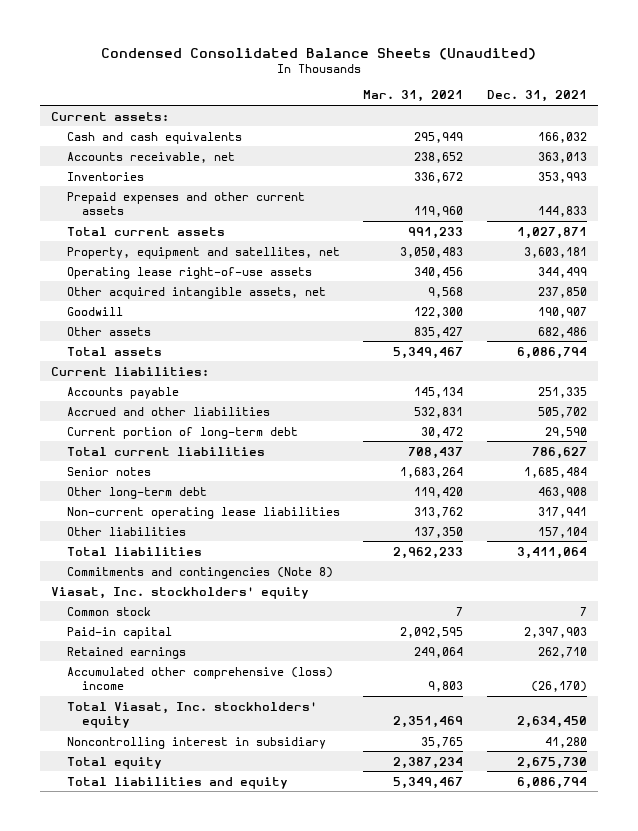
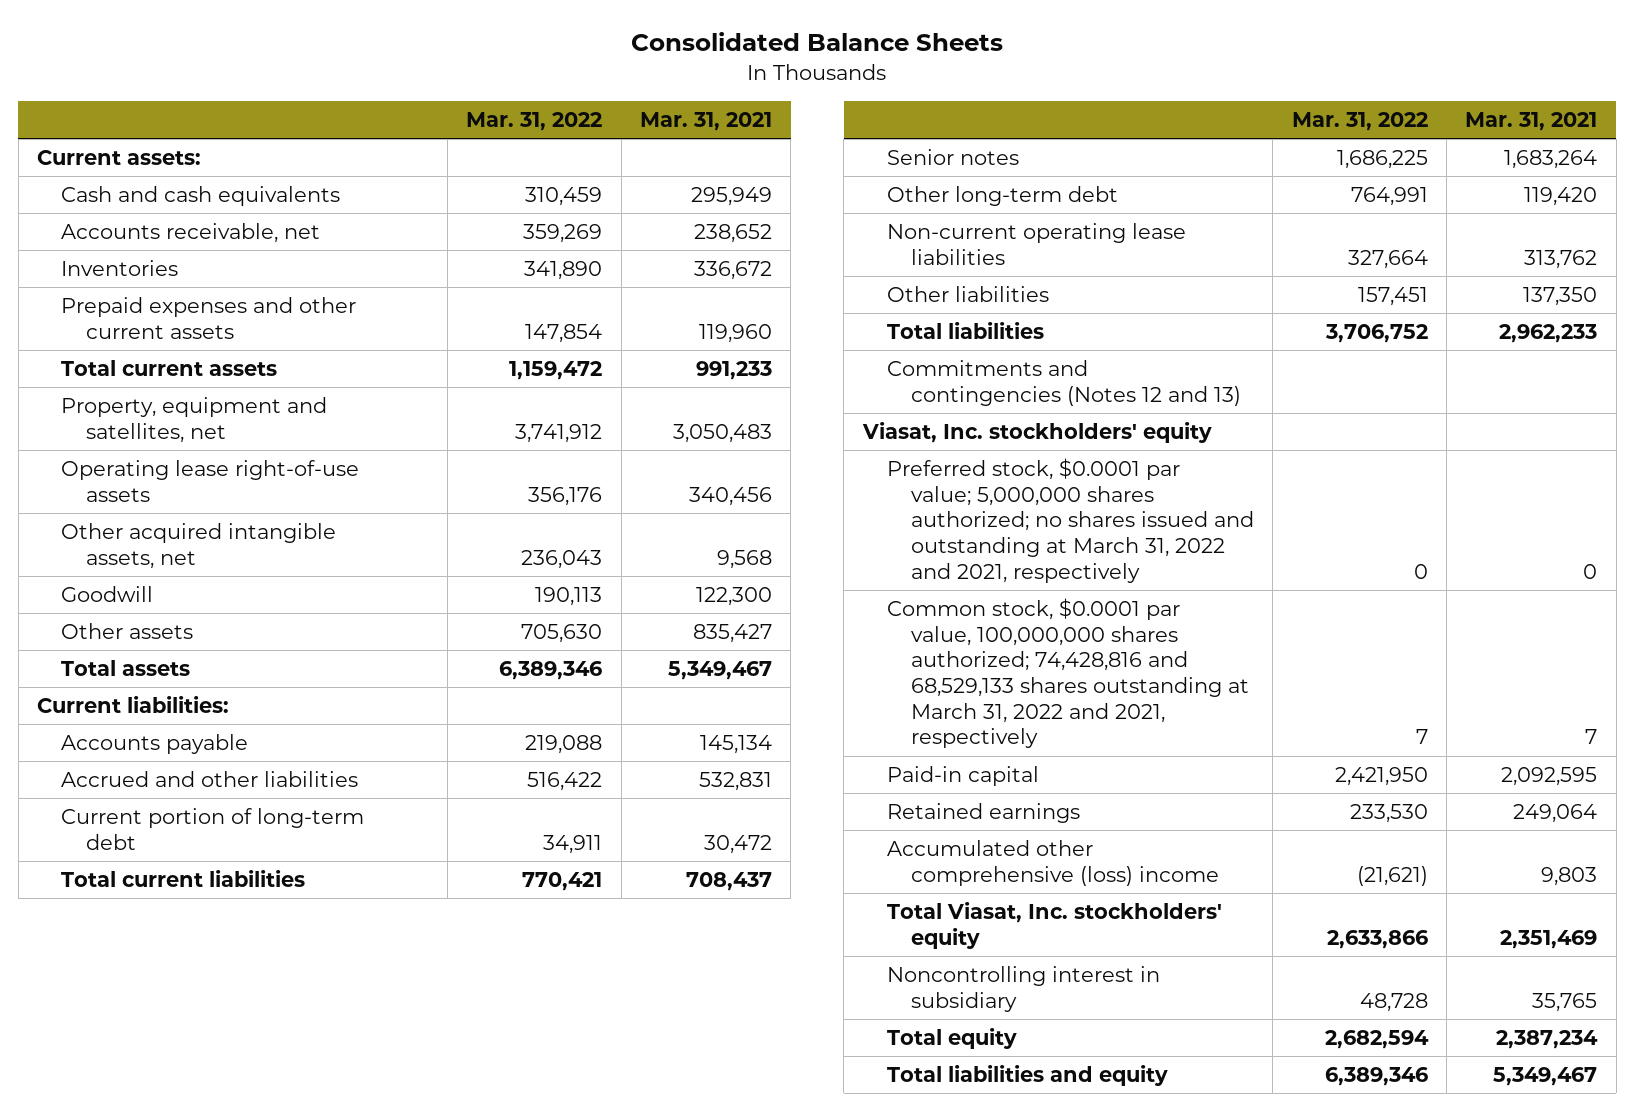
[100,47,536,60] Condensed Consolidated Balance Sheets (Unaudited) -> [631,32,1004,52] Consolidated Balance Sheets
[486,90,587,103] Dec. 31, 2021 -> none
none -> [466,112,603,132] Mar. 31, 2022
[66,566,333,579] Commitments and contingencies (Note 8) -> [886,360,1242,406] Commitments and contingencies (Notes 12 and 13)
none -> [886,458,1255,583] Preferred stock, $0.0001 par value; 5,000,000 shares authorized; no shares issued and outstanding at March 31, 2022 and 2021, respectively
[66,606,151,616] Common stock -> [886,598,1250,749] Common stock, $0.0001 par value, 100,000,000 shares authorized; 74,428,816 and 68,529,133 shares outstanding at March 31, 2022 and 2021, respectively

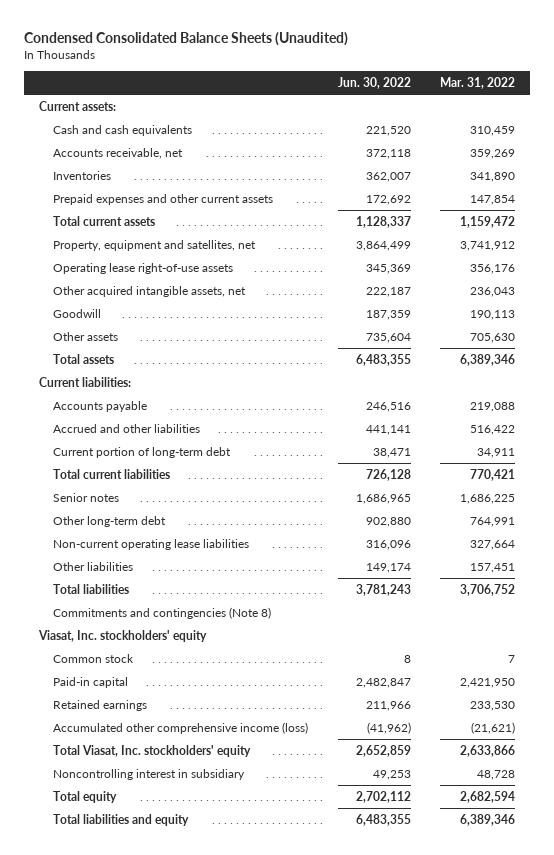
[631,32,1004,52] Consolidated Balance Sheets -> [24,31,349,46] Condensed Consolidated Balance Sheets (Unaudited)
[639,112,772,132] Mar. 31, 2021 -> none
none -> [337,77,411,90] Jun. 30, 2022
[886,360,1242,406] Commitments and contingencies (Notes 12 and 13) -> [52,606,271,619] Commitments and contingencies (Note 8)
[886,458,1255,583] Preferred stock, $0.0001 par value; 5,000,000 shares authorized; no shares issued and outstanding at March 31, 2022 and 2021, respectively -> none
[886,598,1250,749] Common stock, $0.0001 par value, 100,000,000 shares authorized; 74,428,816 and 68,529,133 shares outstanding at March 31, 2022 and 2021, respectively -> [52,653,134,663] Common stock
[886,840,1220,886] Accumulated other comprehensive (loss) income -> [52,721,308,734] Accumulated other comprehensive income (loss)

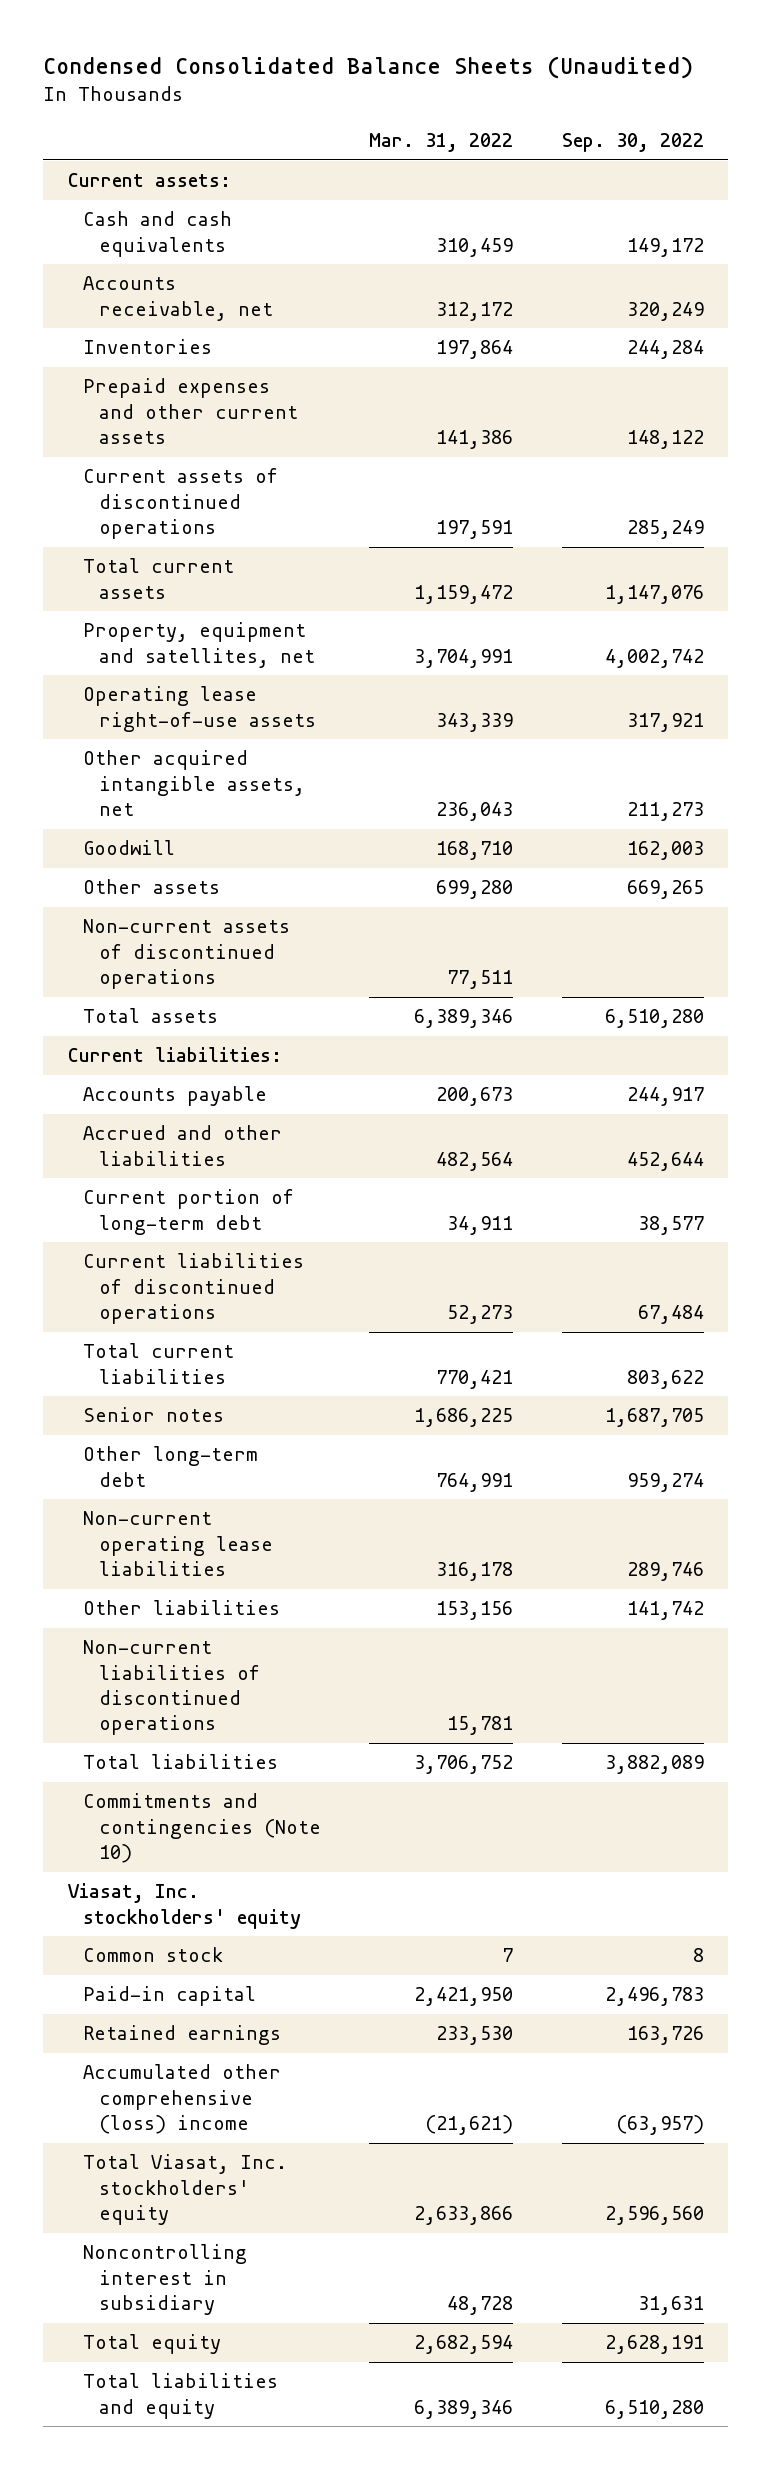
[337,77,411,90] Jun. 30, 2022 -> none
none -> [561,133,704,153] Sep. 30, 2022
[470,148,516,159] 359,269 -> [436,301,514,321] 312,172
[470,171,516,182] 341,890 -> [436,340,514,360] 197,864
[470,194,516,205] 147,854 -> [436,429,514,449] 141,386
none -> [83,468,279,539] Current assets of discontinued operations
[460,240,516,251] 3,741,912 -> [414,648,514,668] 3,704,991
[470,263,516,274] 356,176 -> [436,712,514,732] 343,339
[470,309,516,320] 190,113 -> [436,841,514,861] 168,710
[470,332,516,343] 705,630 -> [436,880,514,900] 699,280
none -> [83,919,291,989] Non-current assets of discontinued operations
[470,401,516,412] 219,088 -> [436,1087,514,1107] 200,673
[470,424,516,435] 516,422 -> [436,1151,514,1171] 482,564
none -> [83,1253,305,1324] Current liabilities of discontinued operations
[470,539,516,550] 327,664 -> [436,1561,514,1581] 316,178
[470,562,516,573] 157,451 -> [436,1601,514,1621] 153,156
none -> [83,1640,260,1736] Non-current liabilities of discontinued operations
[52,606,271,619] Commitments and contingencies (Note 8) -> [83,1793,321,1863] Commitments and contingencies (Note 10)
[52,721,308,734] Accumulated other comprehensive income (loss) -> [83,2064,282,2134] Accumulated other comprehensive (loss) income

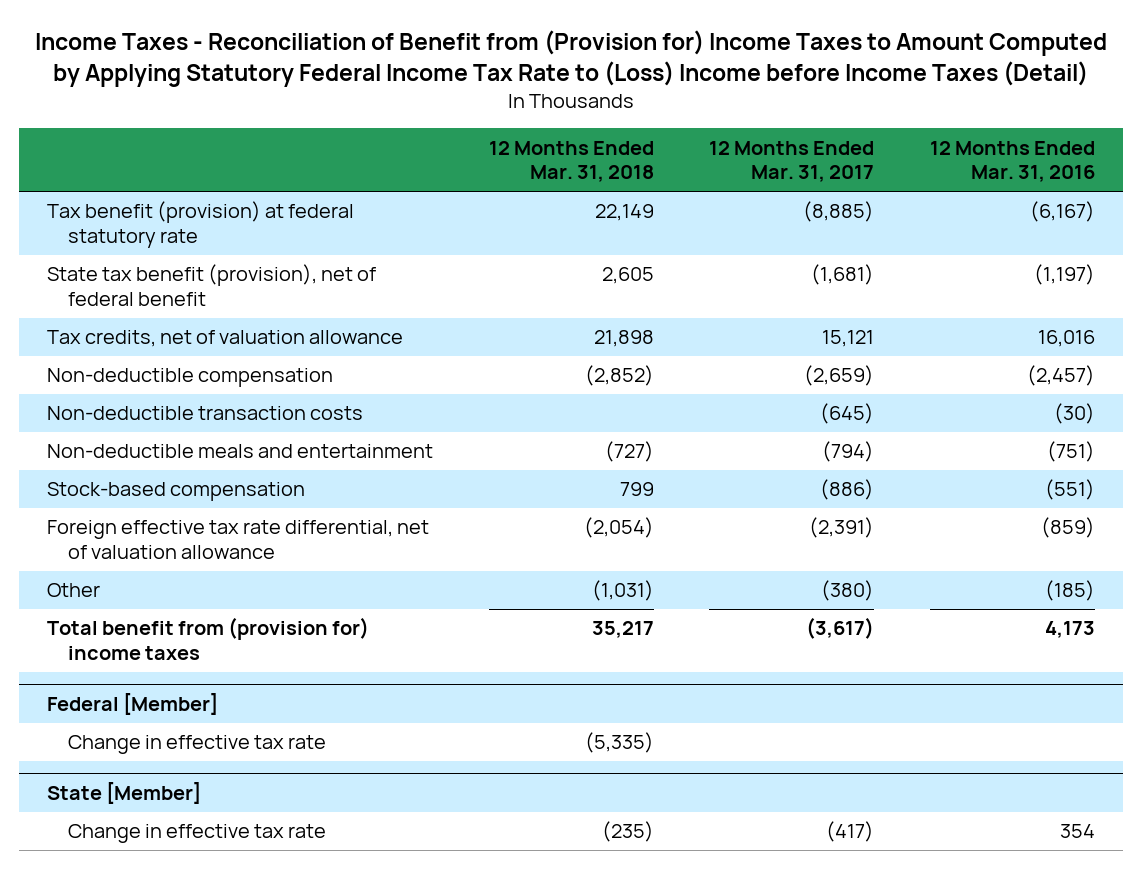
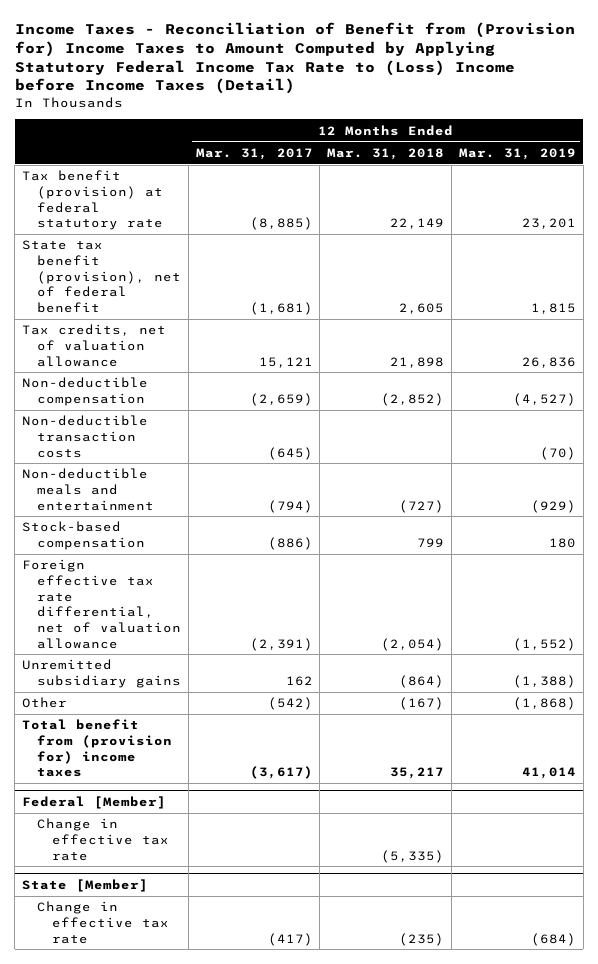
[930,140,1096,183] 12 Months Ended Mar. 31, 2016 -> none
none -> [459,147,577,160] Mar. 31, 2019
none -> [22,659,181,689] Unremitted subsidiary gains
[591,580,654,602] (1,031) -> [399,697,445,711] (167)
[821,580,875,602] (380) -> [267,697,313,711] (542)

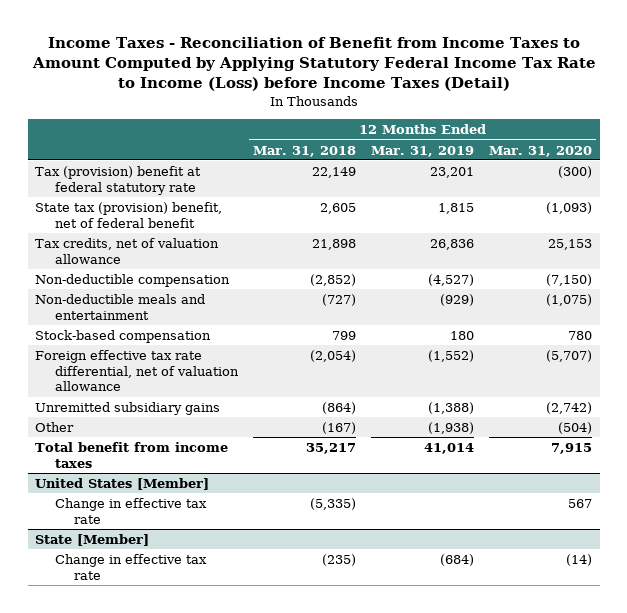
[14,21,575,95] Income Taxes - Reconciliation of Benefit from (Provision for) Income Taxes to Amount Computed by Applying Statutory Federal Income Tax Rate to (Loss) Income before Income Taxes (Detail) -> [31,36,596,92] Income Taxes - Reconciliation of Benefit from Income Taxes to Amount Computed by Applying Statutory Federal Income Tax Rate to Income (Loss) before Income Taxes (Detail)
[195,147,313,160] Mar. 31, 2017 -> none
none -> [489,145,593,157] Mar. 31, 2020
[22,170,163,231] Tax benefit (provision) at federal statutory rate -> [35,165,202,195] Tax (provision) benefit at federal statutory rate
[22,240,181,313] State tax benefit (provision), net of federal benefit -> [35,201,223,228] State tax (provision) benefit, net of federal benefit
[22,415,149,458] Non-deductible transaction costs -> none
[513,697,577,711] (1,868) -> [428,421,475,434] (1,938)
[22,719,172,778] Total benefit from (provision for) income taxes -> [35,441,229,468] Total benefit from income taxes
[22,796,167,810] Federal [Member] -> [35,477,210,490] United States [Member]

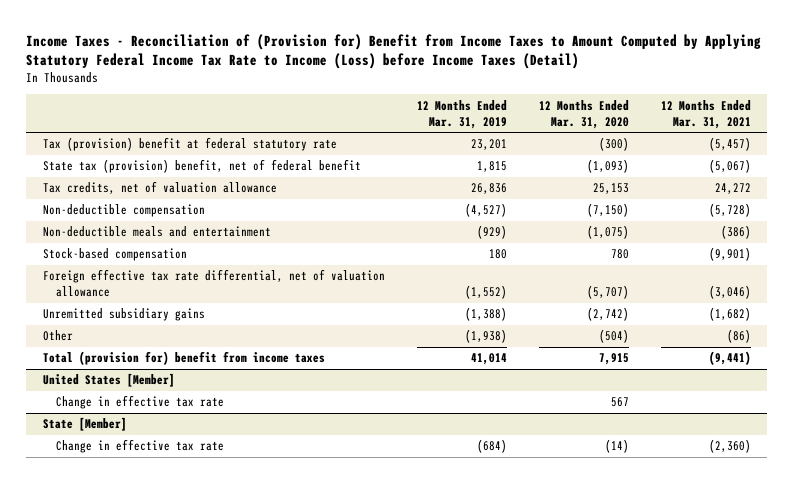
[31,36,596,92] Income Taxes - Reconciliation of Benefit from Income Taxes to Amount Computed by Applying Statutory Federal Income Tax Rate to Income (Loss) before Income Taxes (Detail) -> [26,33,762,70] Income Taxes - Reconciliation of (Provision for) Benefit from Income Taxes to Amount Computed by Applying Statutory Federal Income Tax Rate to Income (Loss) before Income Taxes (Detail)
[252,145,356,157] Mar. 31, 2018 -> none
none -> [661,99,752,129] 12 Months Ended Mar. 31, 2021
[35,441,229,468] Total benefit from income taxes -> [42,351,325,366] Total (provision for) benefit from income taxes

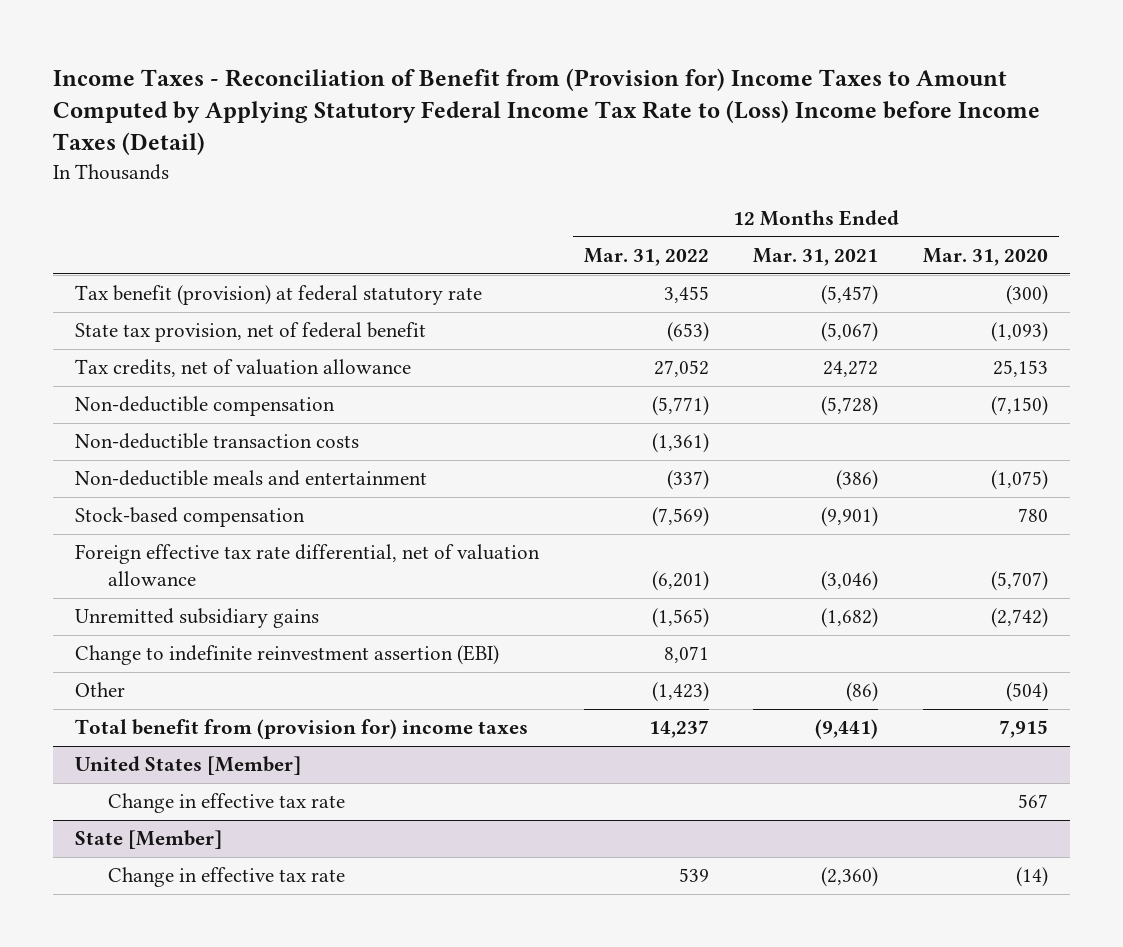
[26,33,762,70] Income Taxes - Reconciliation of (Provision for) Benefit from Income Taxes to Amount Computed by Applying Statutory Federal Income Tax Rate to Income (Loss) before Income Taxes (Detail) -> [53,67,1041,156] Income Taxes - Reconciliation of Benefit from (Provision for) Income Taxes to Amount Computed by Applying Statutory Federal Income Tax Rate to (Loss) Income before Income Taxes (Detail)
[416,99,507,129] 12 Months Ended Mar. 31, 2019 -> none
none -> [583,248,709,267] Mar. 31, 2022
[42,137,337,152] Tax (provision) benefit at federal statutory rate -> [75,285,483,306] Tax benefit (provision) at federal statutory rate
[42,159,361,174] State tax (provision) benefit, net of federal benefit -> [75,322,427,343] State tax provision, net of federal benefit
none -> [75,433,360,450] Non-deductible transaction costs
none -> [75,645,500,666] Change to indefinite reinvestment assertion (EBI)
[42,351,325,366] Total (provision for) benefit from income taxes -> [75,719,529,740] Total benefit from (provision for) income taxes

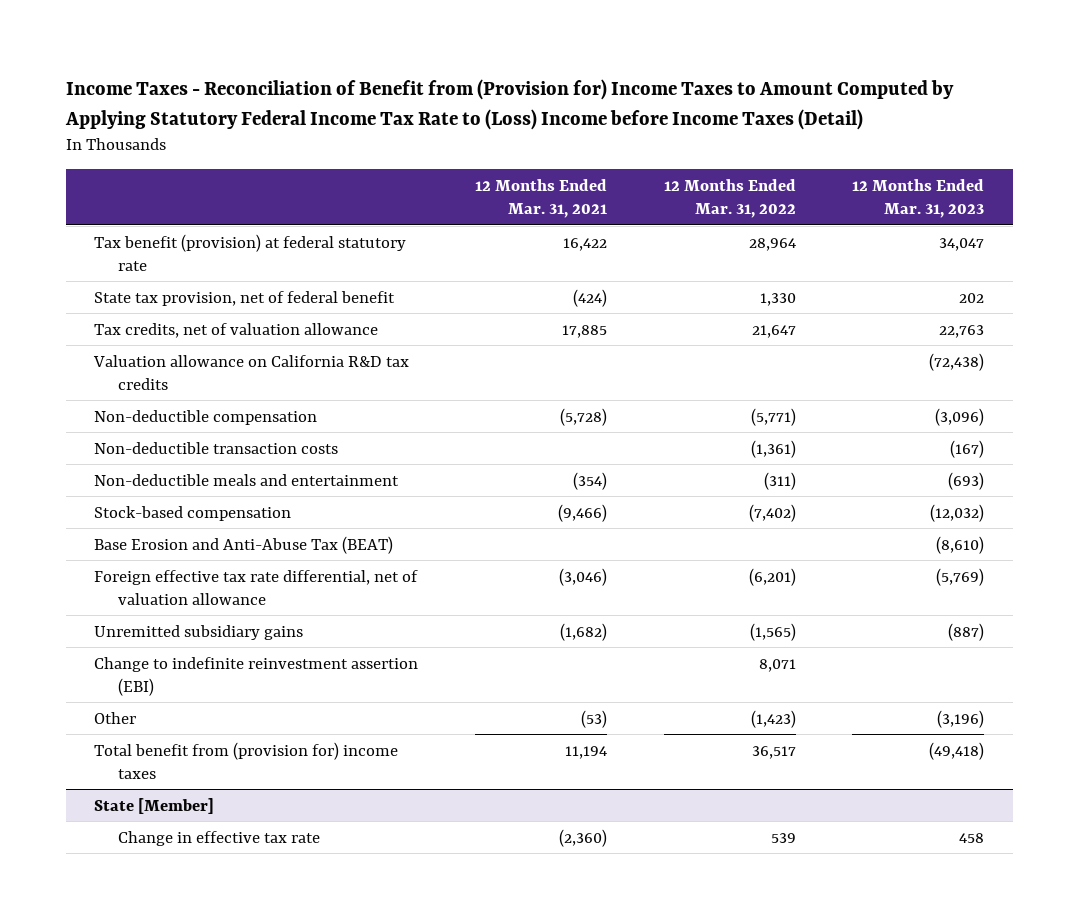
[922,248,1048,267] Mar. 31, 2020 -> none
none -> [852,178,985,218] 12 Months Ended Mar. 31, 2023
[663,286,709,304] 3,455 -> [748,237,796,251] 28,964
[821,285,879,306] (5,457) -> [562,237,607,251] 16,422
[666,322,709,343] (653) -> [759,292,796,306] 1,330
[821,322,879,343] (5,067) -> [572,288,607,307] (424)
[653,360,709,378] 27,052 -> [751,324,796,338] 21,647
[823,360,879,378] 24,272 -> [561,324,607,338] 17,885
none -> [93,354,410,390] Valuation allowance on California R&D tax credits
[666,470,709,491] (337) -> [763,471,796,490] (311)
[836,470,879,491] (386) -> [572,471,607,490] (354)
[651,507,709,528] (7,569) -> [748,503,796,522] (7,402)
[821,507,879,528] (9,901) -> [557,503,607,522] (9,466)
none -> [94,535,394,554] Base Erosion and Anti-Abuse Tax (BEAT)
[75,756,302,776] United States [Member] -> none
[108,793,346,814] Change in effective tax rate -> none
[846,682,879,703] (86) -> [580,709,607,728] (53)
[648,720,709,739] 14,237 -> [751,745,796,759] 36,517
[815,719,879,740] (9,441) -> [564,745,607,759] 11,194

